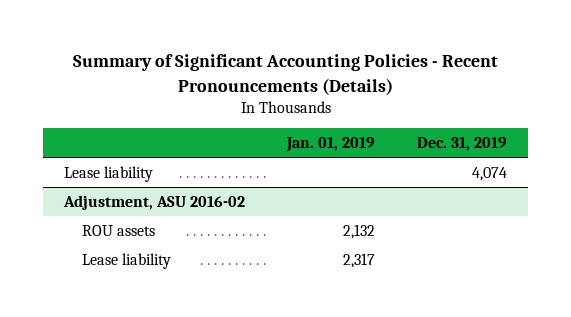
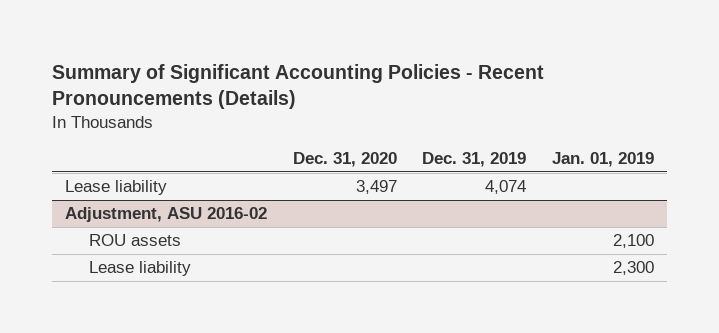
none -> [292,152,397,168] Dec. 31, 2020
[343,223,376,239] 2,132 -> [612,234,654,249] 2,100
[343,252,376,268] 2,317 -> [612,261,654,276] 2,300

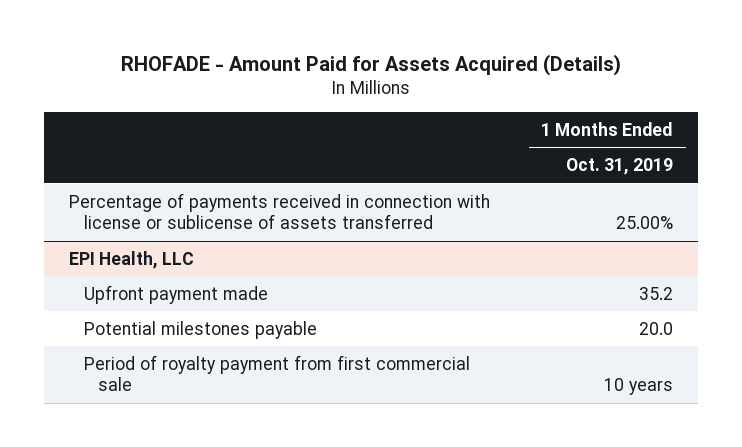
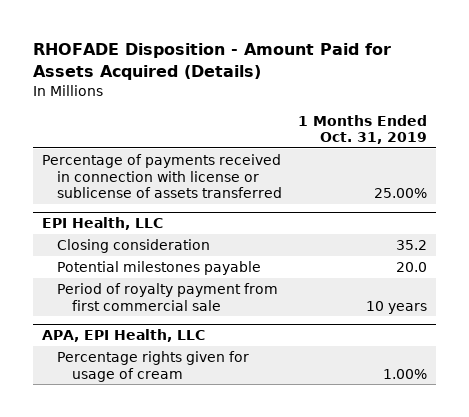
[121,53,622,76] RHOFADE - Amount Paid for Assets Acquired (Details) -> [33,43,392,80] RHOFADE Disposition - Amount Paid for Assets Acquired (Details)
[83,284,268,304] Upfront payment made -> [57,238,211,253] Closing consideration
none -> [41,329,205,343] APA, EPI Health, LLC
none -> [57,350,250,382] Percentage rights given for usage of cream

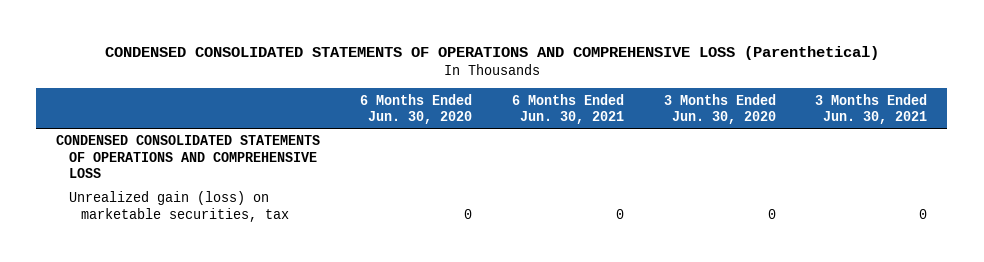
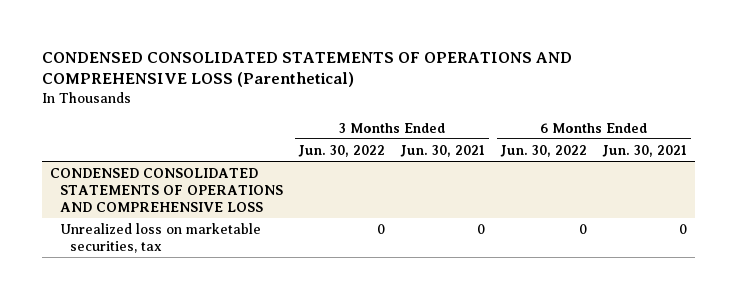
[359,93,472,124] 6 Months Ended Jun. 30, 2020 -> none
[663,93,776,124] 3 Months Ended Jun. 30, 2020 -> none
none -> [297,144,385,157] Jun. 30, 2022
none -> [499,144,587,157] Jun. 30, 2022
[68,191,289,222] Unrealized gain (loss) on marketable securities, tax -> [59,222,261,253] Unrealized loss on marketable securities, tax

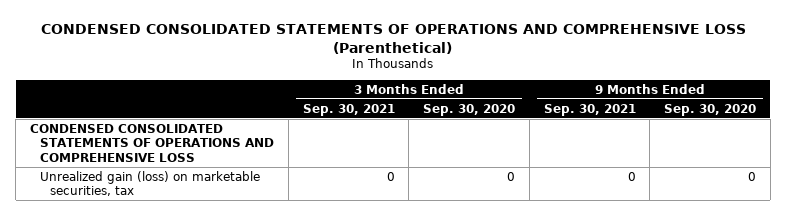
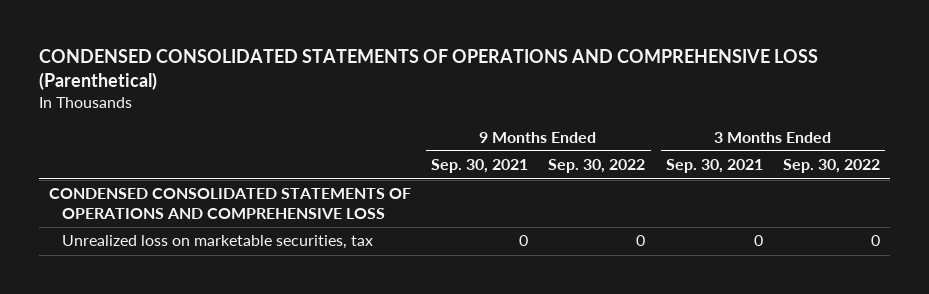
[423,103,516,116] Sep. 30, 2020 -> none
[664,103,757,116] Sep. 30, 2020 -> none
none -> [548,159,646,174] Sep. 30, 2022
none -> [782,159,880,174] Sep. 30, 2022
[40,170,261,197] Unrealized gain (loss) on marketable securities, tax -> [62,235,374,250] Unrealized loss on marketable securities, tax

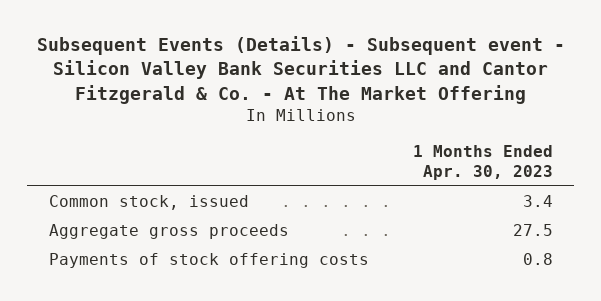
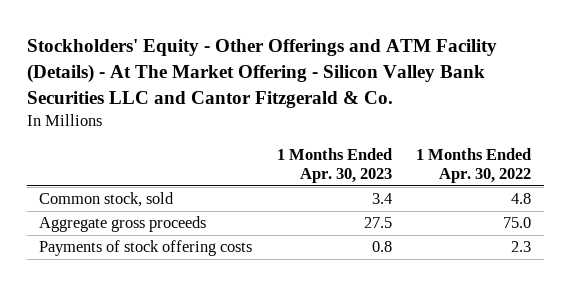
[36,36,565,104] Subsequent Events (Details) - Subsequent event - Silicon Valley Bank Securities LLC and Cantor Fitzgerald & Co. - At The Market Offering -> [26,39,497,108] Stockholders' Equity - Other Offerings and ATM Facility (Details) - At The Market Offering - Silicon Valley Bank Securities LLC and Cantor Fitzgerald & Co.
none -> [416,147,532,183] 1 Months Ended Apr. 30, 2022
[48,195,249,211] Common stock, issued -> [39,192,175,208] Common stock, sold

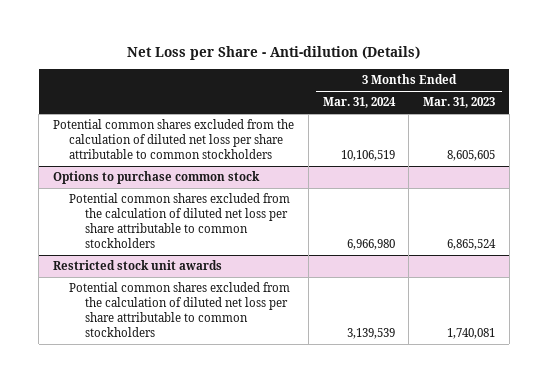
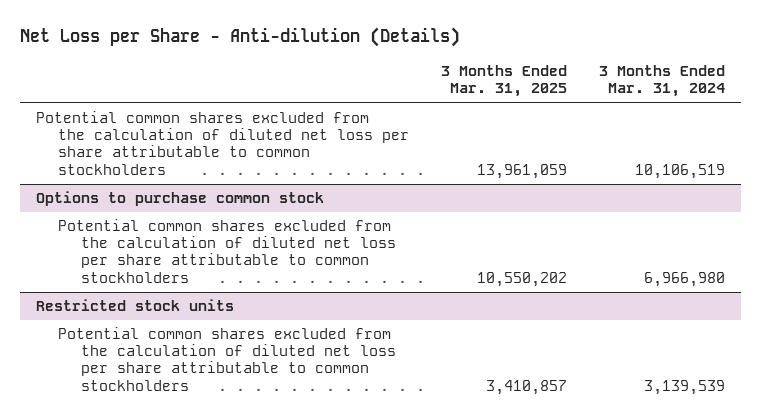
[423,97,496,109] Mar. 31, 2023 -> none
none -> [441,65,568,98] 3 Months Ended Mar. 31, 2025
[53,260,223,271] Restricted stock unit awards -> [35,299,234,312] Restricted stock units

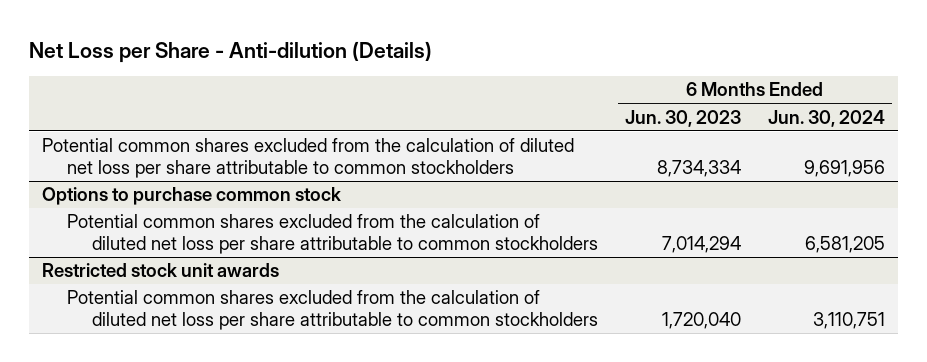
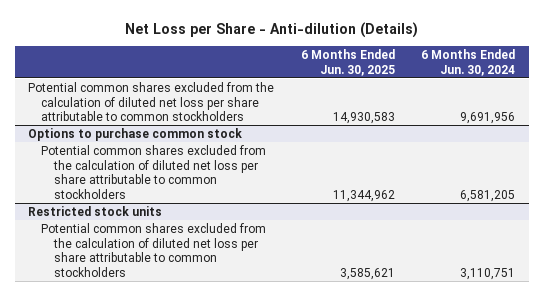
[625,109,742,127] Jun. 30, 2023 -> none
none -> [300,49,395,76] 6 Months Ended Jun. 30, 2025
[42,263,280,278] Restricted stock unit awards -> [28,206,163,217] Restricted stock units

